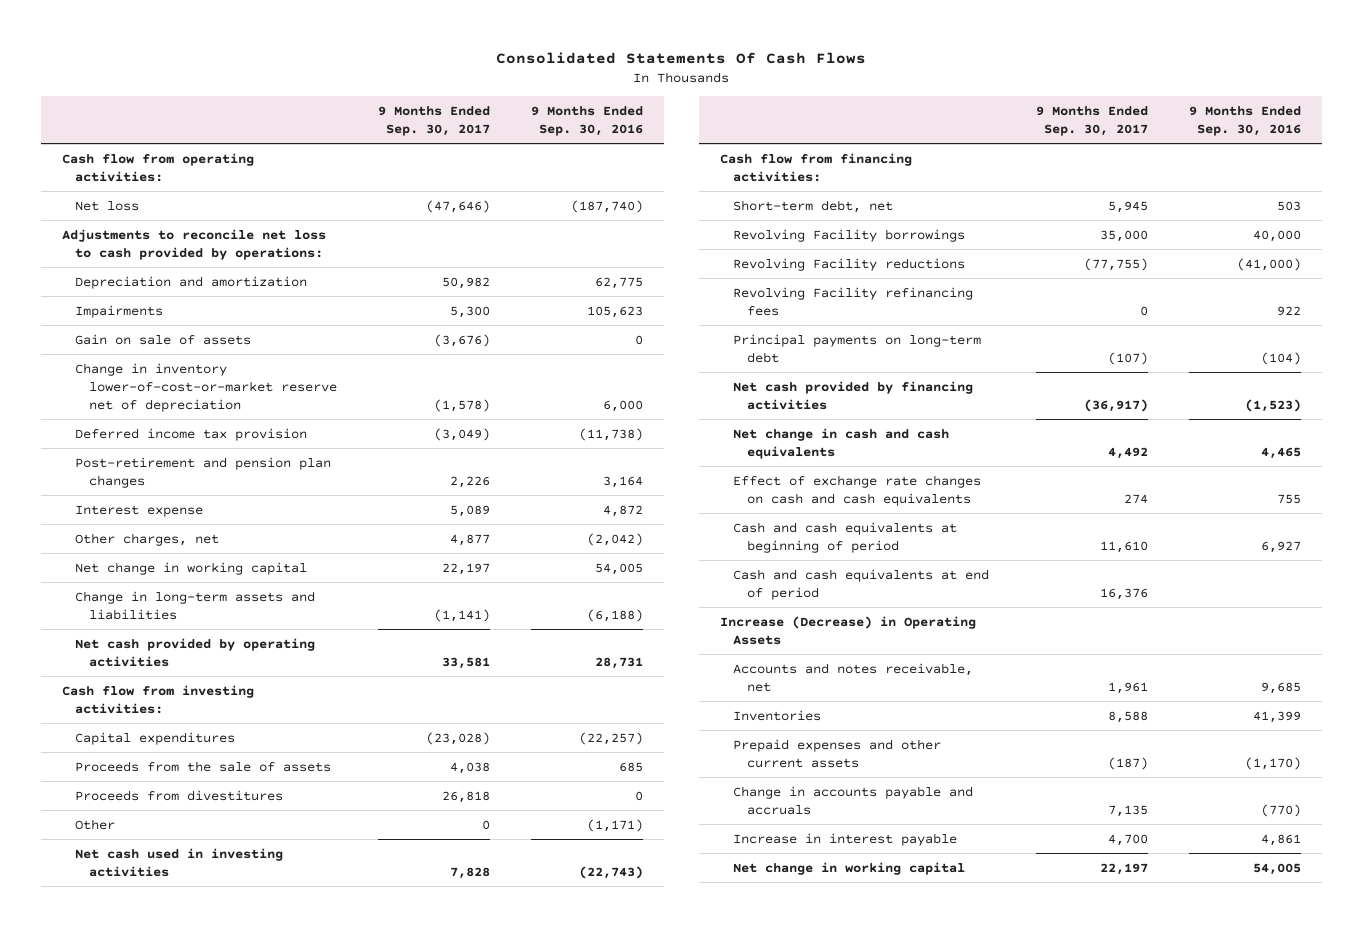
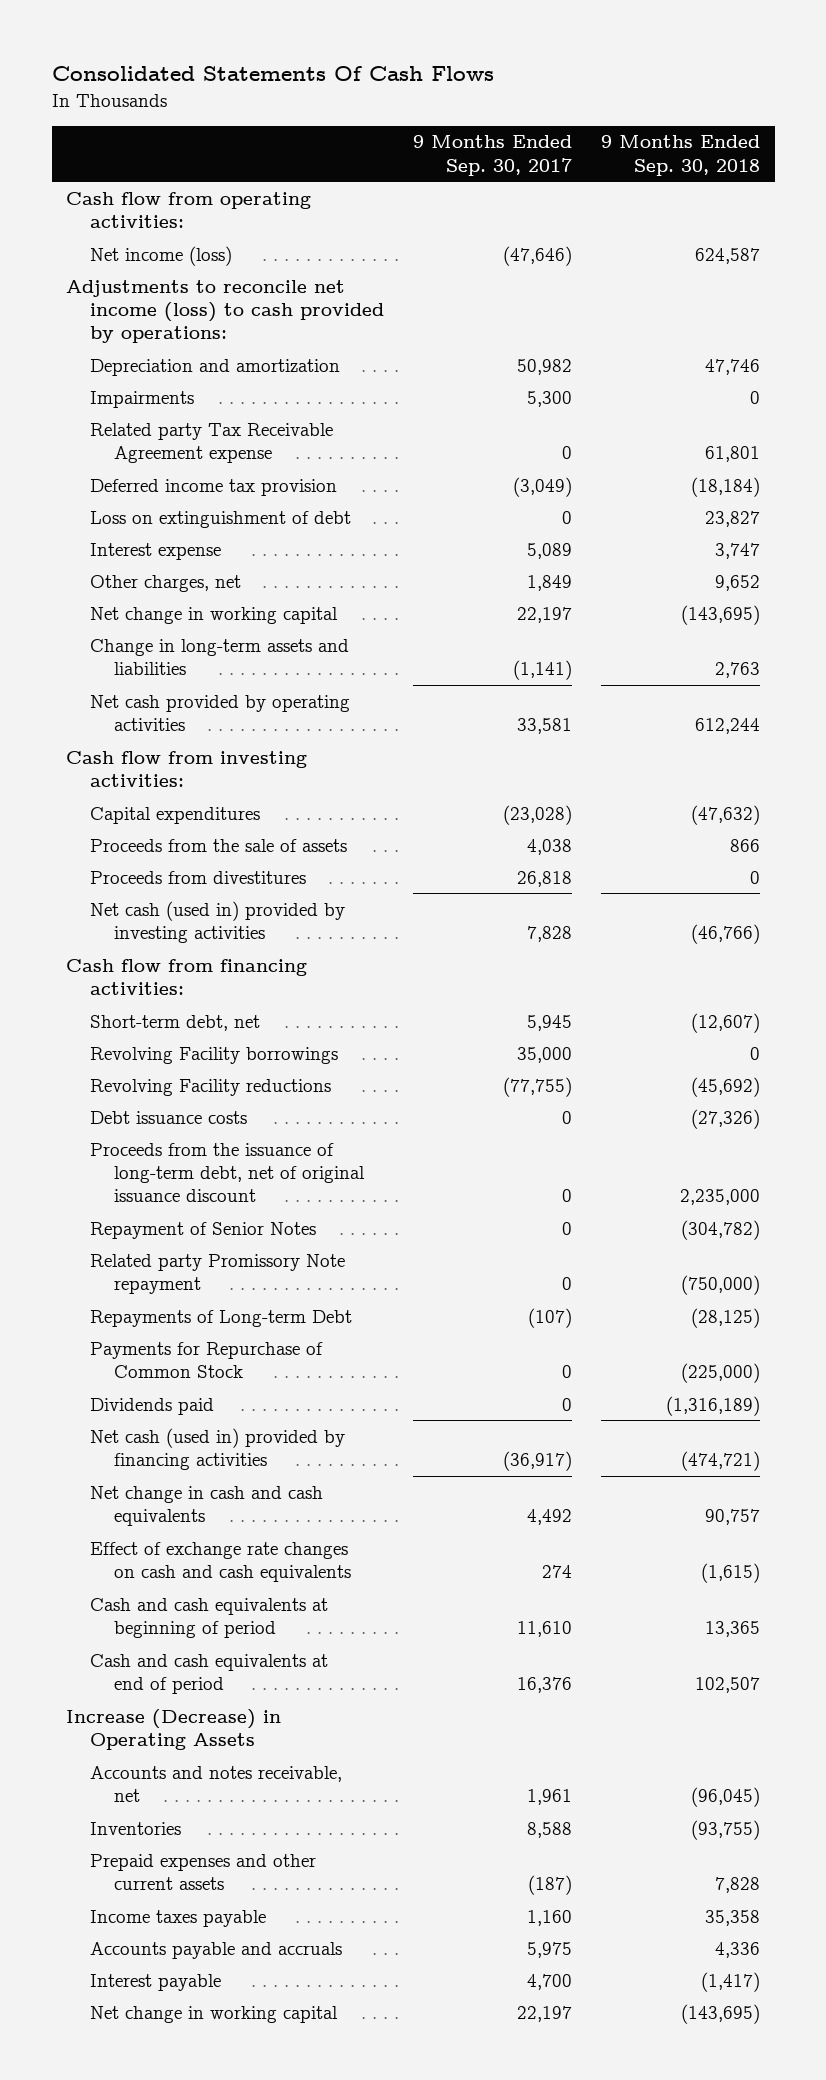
[531,105,644,137] 9 Months Ended Sep. 30, 2016 -> none
none -> [601,135,761,176] 9 Months Ended Sep. 30, 2018
[75,200,140,211] Net loss -> [90,245,233,266] Net income (loss)
[61,228,326,260] Adjustments to reconcile net loss to cash provided by operations: -> [66,279,385,344] Adjustments to reconcile net income (loss) to cash provided by operations:
[75,333,252,345] Gain on sale of assets -> none
[75,362,337,412] Change in inventory lower-of-cost-or-market reserve net of depreciation -> none
none -> [90,422,334,464] Related party Tax Receivable Agreement expense
[75,456,332,488] Post-retirement and pension plan changes -> none
none -> [90,510,352,528] Loss on extinguishment of debt
[450,533,491,546] 4,877 -> [527,574,573,591] 1,849
[75,818,116,830] Other -> none
[75,847,284,877] Net cash used in investing activities -> [90,900,346,944] Net cash (used in) provided by investing activities
[733,286,974,316] Revolving Facility refinancing fees -> [90,1110,248,1124] Debt issuance costs
none -> [90,1142,366,1203] Proceeds from the issuance of long-term debt, net of original issuance discount
none -> [90,1221,317,1239] Repayment of Senior Notes
none -> [90,1253,346,1295] Related party Promissory Note repayment
[733,333,982,363] Principal payments on long-term debt -> [90,1309,353,1327] Repayments of Long-term Debt
none -> [90,1341,324,1379] Payments for Repurchase of Common Stock
none -> [90,1397,215,1415] Dividends paid
[733,380,974,410] Net cash provided by financing activities -> [90,1427,346,1471] Net cash (used in) provided by financing activities
none -> [90,1909,267,1927] Income taxes payable
[733,785,974,815] Change in accounts payable and accruals -> [90,1941,343,1959] Accounts payable and accruals
[1107,804,1148,817] 7,135 -> [527,1941,573,1958] 5,975
[733,832,958,846] Increase in interest payable -> [90,1973,222,1991] Interest payable

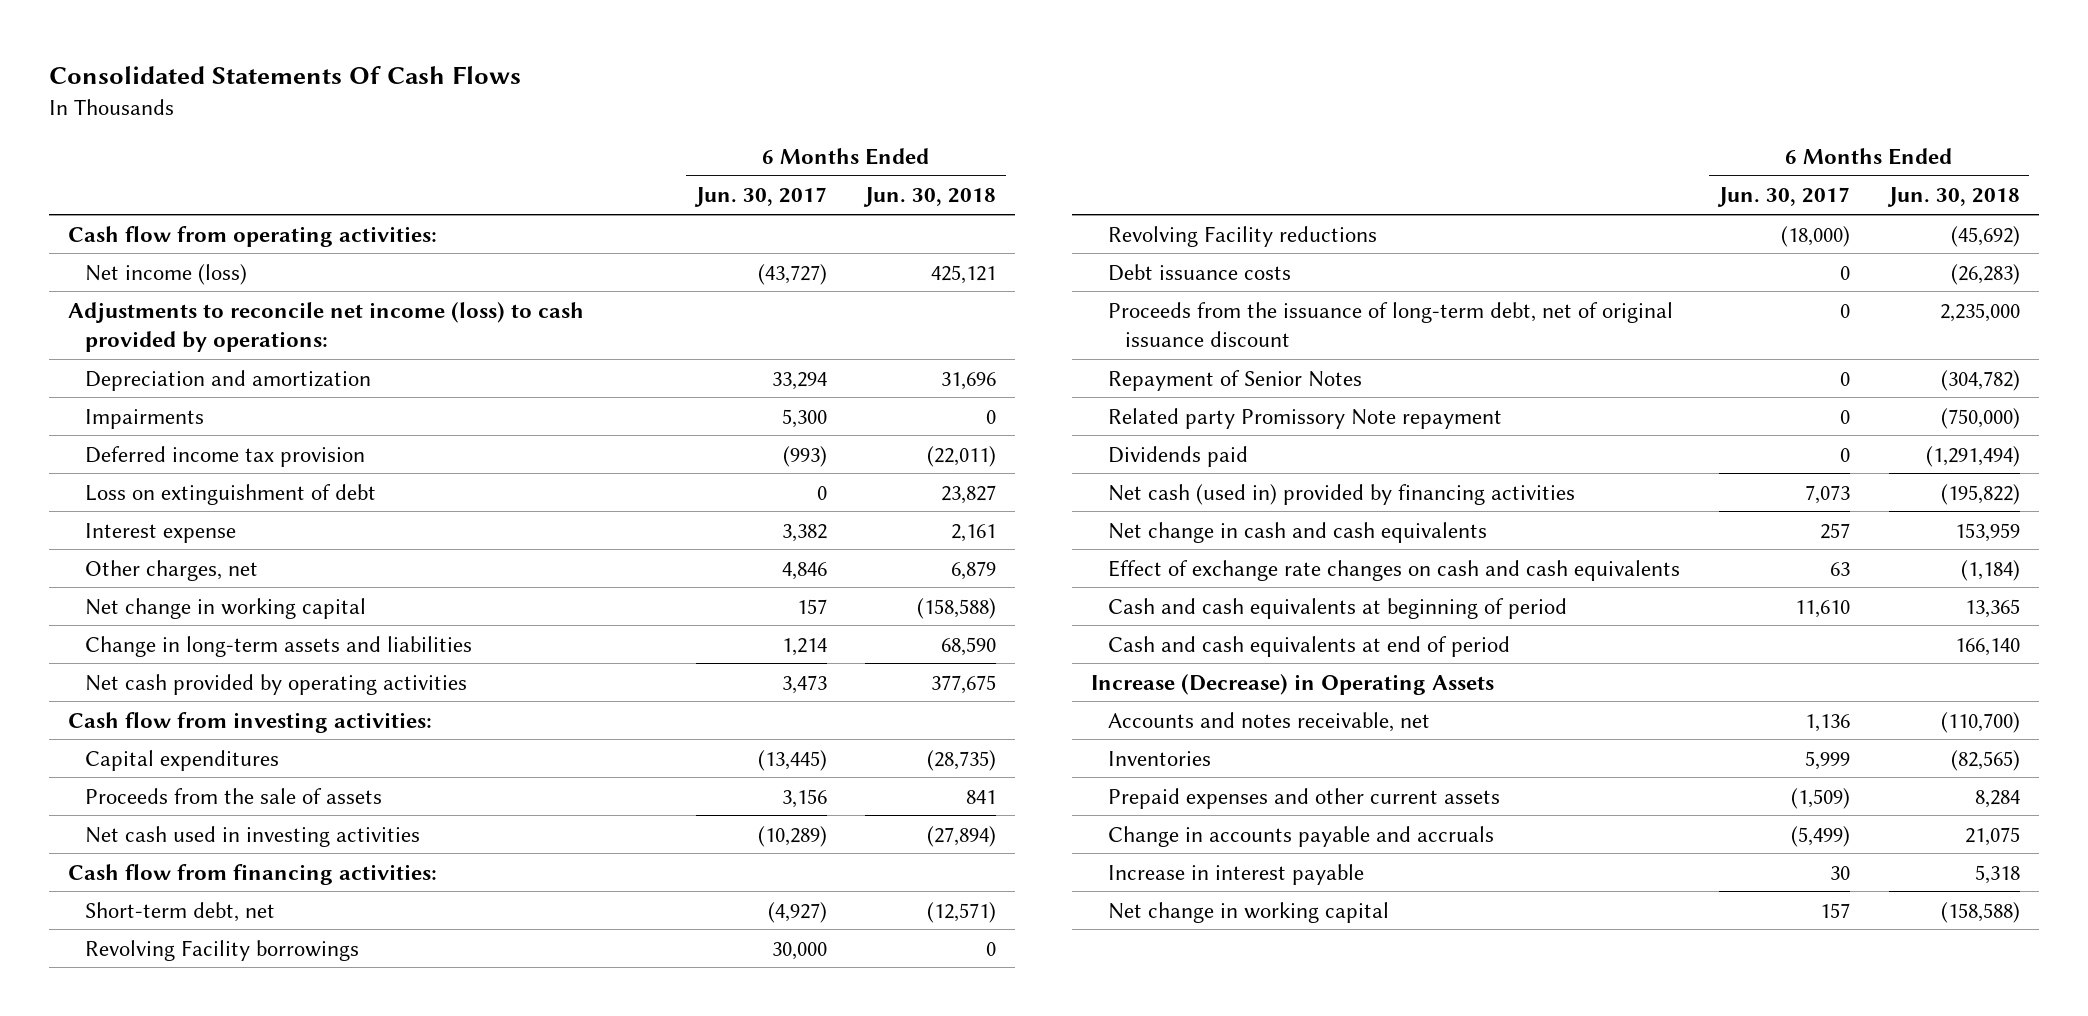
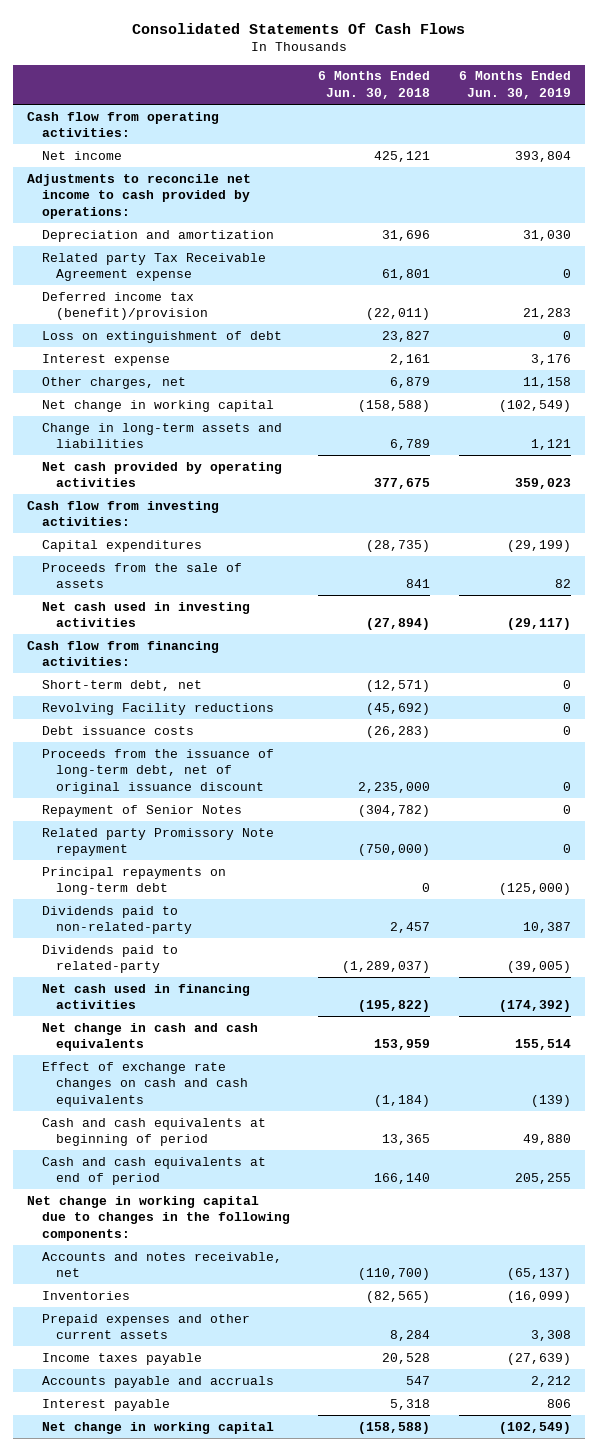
[693,187,827,208] Jun. 30, 2017 -> none
none -> [458,71,571,99] 6 Months Ended Jun. 30, 2019
[84,263,247,285] Net income (loss) -> [41,150,122,160] Net income
[68,301,585,353] Adjustments to reconcile net income (loss) to cash provided by operations: -> [27,173,252,219] Adjustments to reconcile net income to cash provided by operations:
[84,408,204,429] Impairments -> none
none -> [41,252,266,282] Related party Tax Receivable Agreement expense
[84,445,365,467] Deferred income tax provision -> [41,291,209,321] Deferred income tax (benefit)/provision
[941,636,997,656] 68,590 -> [390,439,431,451] 6,789
[84,939,359,961] Revolving Facility borrowings -> none
none -> [41,866,226,896] Principal repayments on long-term debt
[1108,445,1249,467] Dividends paid -> [41,905,193,935] Dividends paid to non-related-party
[1925,445,2020,467] (1,291,494) -> [390,922,431,934] 2,457
none -> [41,944,178,974] Dividends paid to related-party
[1108,483,1576,505] Net cash (used in) provided by financing activities -> [41,983,250,1010] Net cash used in financing activities
[1091,673,1495,695] Increase (Decrease) in Operating Assets -> [27,1195,290,1241] Net change in working capital due to changes in the following components:
none -> [41,1352,202,1365] Income taxes payable
[1108,825,1495,847] Change in accounts payable and accruals -> [41,1375,274,1388] Accounts payable and accruals
[1964,826,2020,846] 21,075 -> [406,1375,431,1385] 547
[1108,863,1365,885] Increase in interest payable -> [41,1398,170,1411] Interest payable

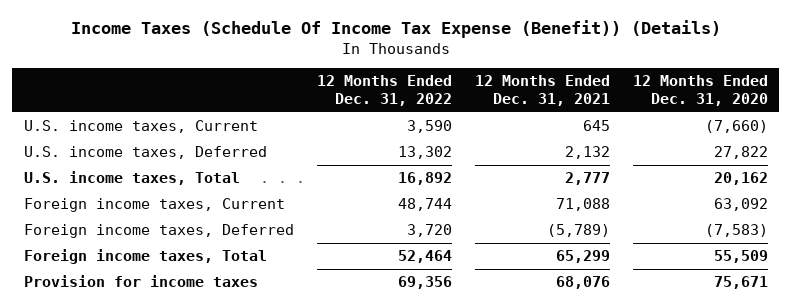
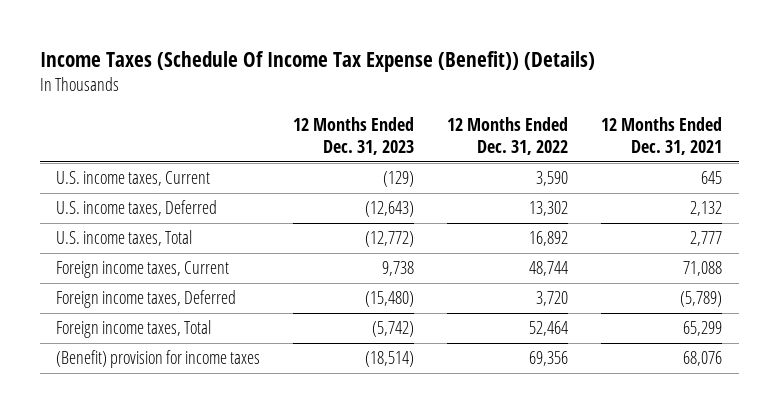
[632,75,768,107] 12 Months Ended Dec. 31, 2020 -> none
none -> [293,116,415,155] 12 Months Ended Dec. 31, 2023
[23,275,258,288] Provision for income taxes -> [56,350,261,369] (Benefit) provision for income taxes

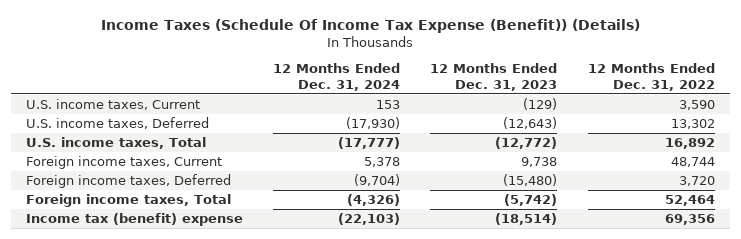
[601,116,723,155] 12 Months Ended Dec. 31, 2021 -> none
none -> [273,63,401,91] 12 Months Ended Dec. 31, 2024
[56,350,261,369] (Benefit) provision for income taxes -> [26,213,244,227] Income tax (benefit) expense

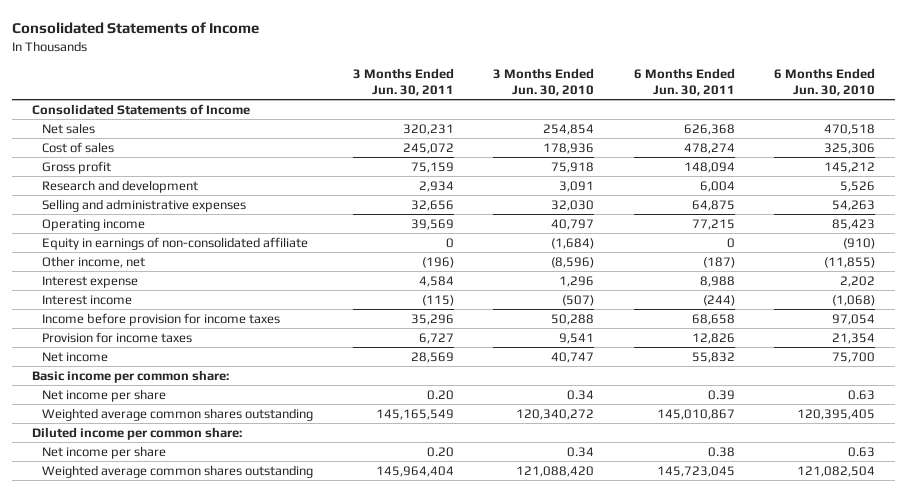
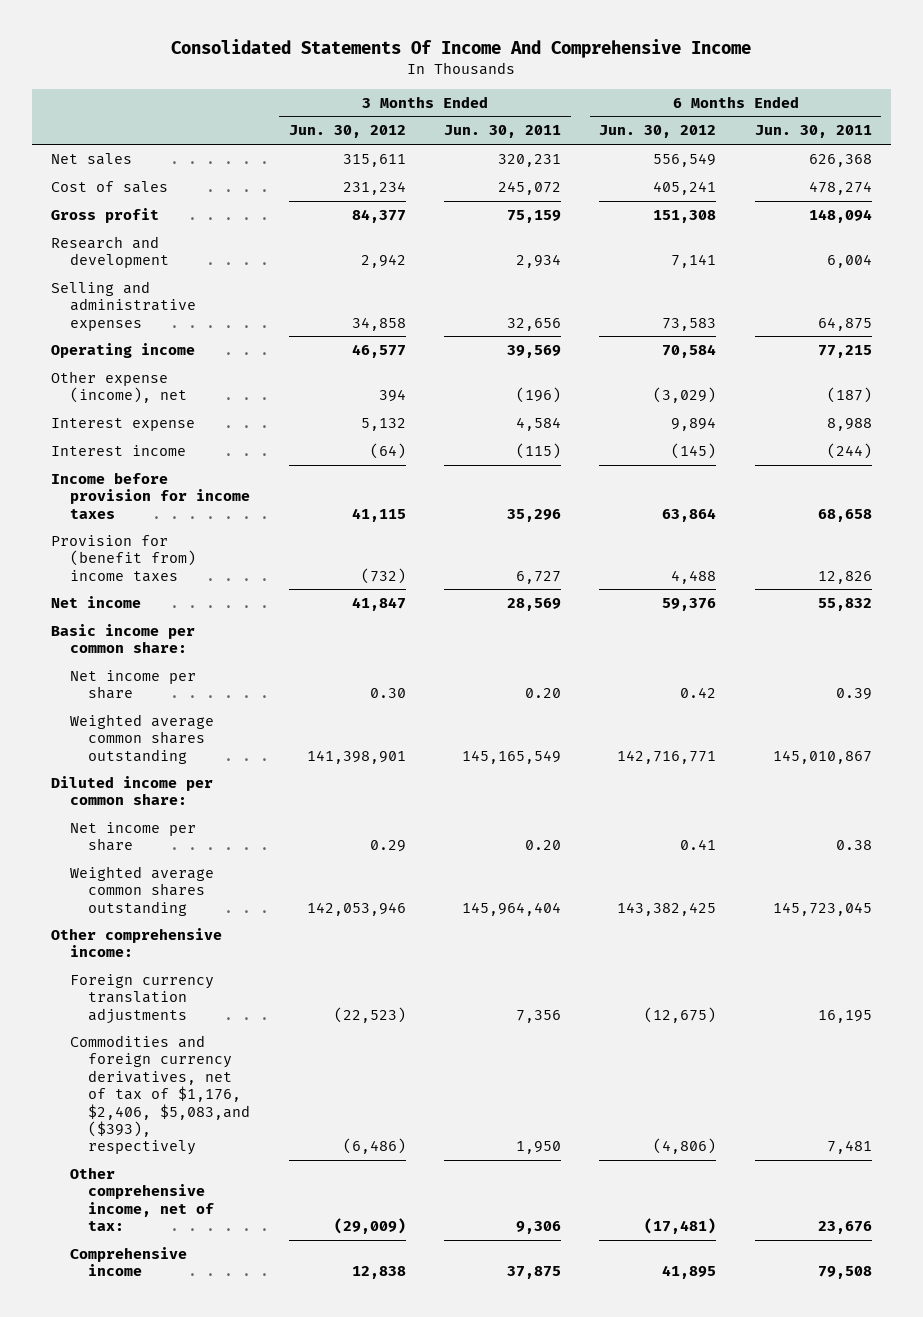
[12,21,260,34] Consolidated Statements of Income -> [171,39,752,59] Consolidated Statements Of Income And Comprehensive Income
[493,67,595,96] 3 Months Ended Jun. 30, 2010 -> none
[774,67,876,96] 6 Months Ended Jun. 30, 2010 -> none
none -> [288,125,406,139] Jun. 30, 2012
none -> [599,125,717,139] Jun. 30, 2012
[32,104,251,116] Consolidated Statements of Income -> none
[42,237,309,251] Equity in earnings of non-consolidated affiliate -> none
[42,256,146,269] Other income, net -> [50,370,187,404] Other expense (income), net
[42,332,193,344] Provision for income taxes -> [50,534,196,582] Provision for (benefit from) income taxes
none -> [50,927,222,958] Other comprehensive income:
none -> [69,973,214,1024] Foreign currency translation adjustments
none -> [69,1034,251,1156] Commodities and foreign currency derivatives, net of tax of $1,176, $2,406, $5,083,and ($393), respectively
none -> [69,1166,215,1232] Other comprehensive income, net of tax:
none -> [69,1246,187,1277] Comprehensive income

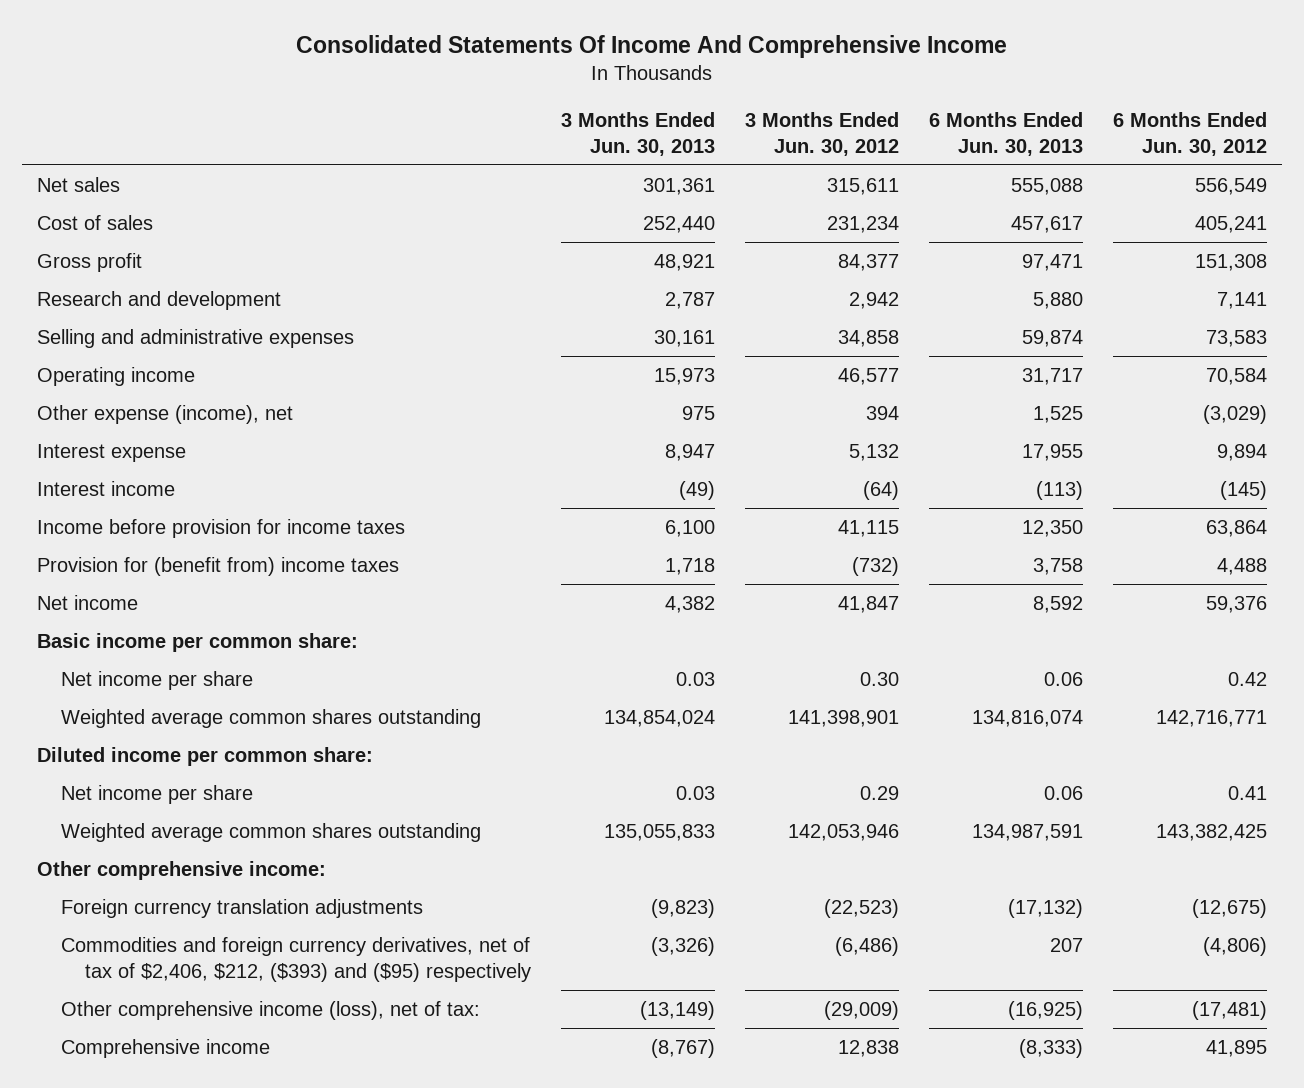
[443,125,561,139] Jun. 30, 2011 -> none
[754,125,872,139] Jun. 30, 2011 -> none
none -> [560,111,715,156] 3 Months Ended Jun. 30, 2013
none -> [928,111,1083,156] 6 Months Ended Jun. 30, 2013
[69,1034,251,1156] Commodities and foreign currency derivatives, net of tax of $1,176, $2,406, $5,083,and ($393), respectively -> [60,937,531,983] Commodities and foreign currency derivatives, net of tax of $2,406, $212, ($393) and ($95) respectively
[69,1166,215,1232] Other comprehensive income, net of tax: -> [60,1001,480,1021] Other comprehensive income (loss), net of tax:

